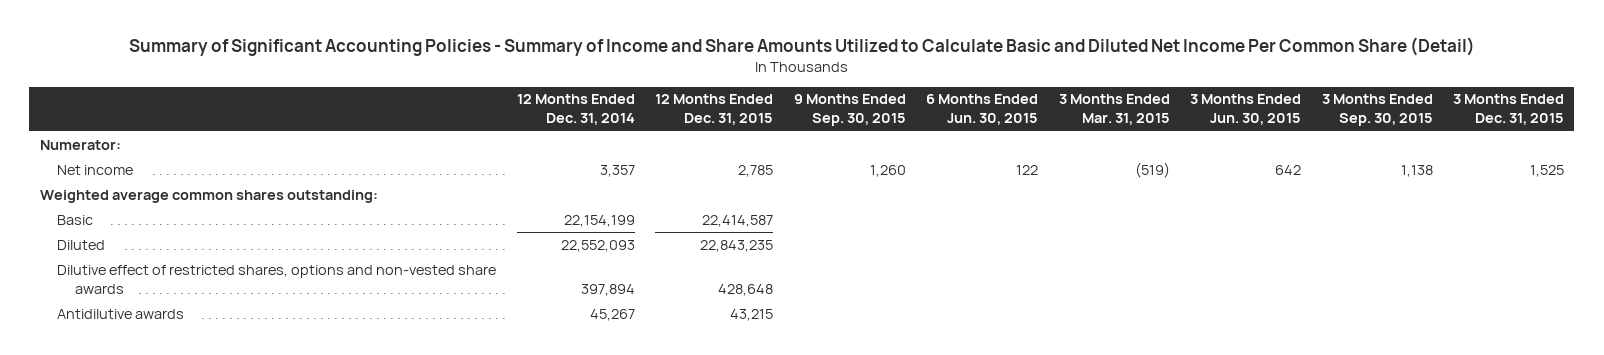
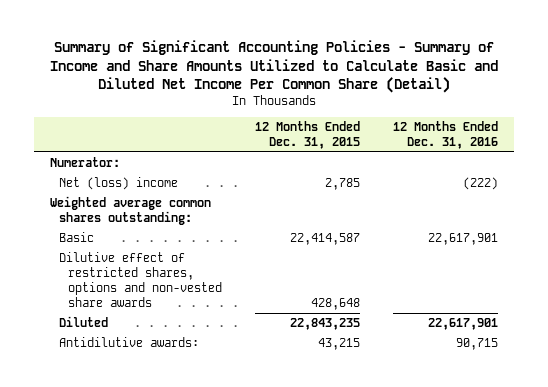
[516,94,635,126] 12 Months Ended Dec. 31, 2014 -> none
[793,94,906,127] 9 Months Ended Sep. 30, 2015 -> none
[926,94,1039,126] 6 Months Ended Jun. 30, 2015 -> none
[1058,94,1170,126] 3 Months Ended Mar. 31, 2015 -> none
[1190,94,1302,126] 3 Months Ended Jun. 30, 2015 -> none
[1321,94,1433,127] 3 Months Ended Sep. 30, 2015 -> none
[1453,94,1565,126] 3 Months Ended Dec. 31, 2015 -> none
none -> [392,120,498,149] 12 Months Ended Dec. 31, 2016
[57,164,134,175] Net income -> [59,177,179,191] Net (loss) income
[57,239,106,250] Diluted -> [59,316,109,328] Diluted
[57,308,185,319] Antidilutive awards -> [59,337,200,348] Antidilutive awards:

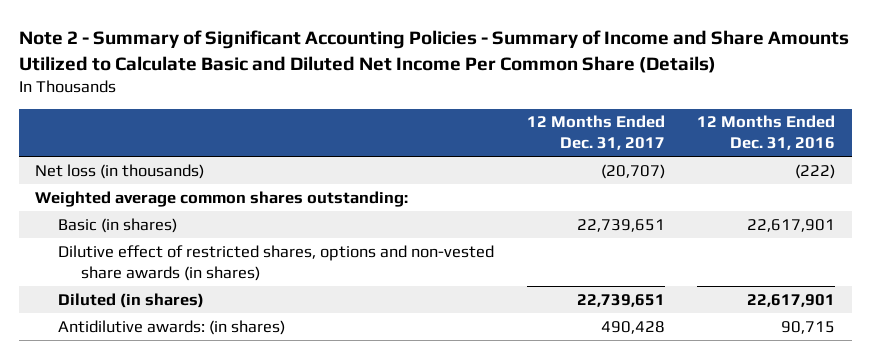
[50,40,499,93] Summary of Significant Accounting Policies - Summary of Income and Share Amounts Utilized to Calculate Basic and Diluted Net Income Per Common Share (Detail) -> [18,30,849,73] Note 2 - Summary of Significant Accounting Policies - Summary of Income and Share Amounts Utilized to Calculate Basic and Diluted Net Income Per Common Share (Details)
[255,120,361,149] 12 Months Ended Dec. 31, 2015 -> none
none -> [526,115,665,151] 12 Months Ended Dec. 31, 2017
[50,157,121,168] Numerator: -> none
[59,177,179,191] Net (loss) income -> [35,163,205,179] Net loss (in thousands)
[59,232,95,243] Basic -> [58,217,178,233] Basic (in shares)
[59,252,223,307] Dilutive effect of restricted shares, options and non-vested share awards -> [58,244,495,281] Dilutive effect of restricted shares, options and non-vested share awards (in shares)
[59,316,109,328] Diluted -> [58,292,205,308] Diluted (in shares)
[59,337,200,348] Antidilutive awards: -> [58,319,286,335] Antidilutive awards: (in shares)

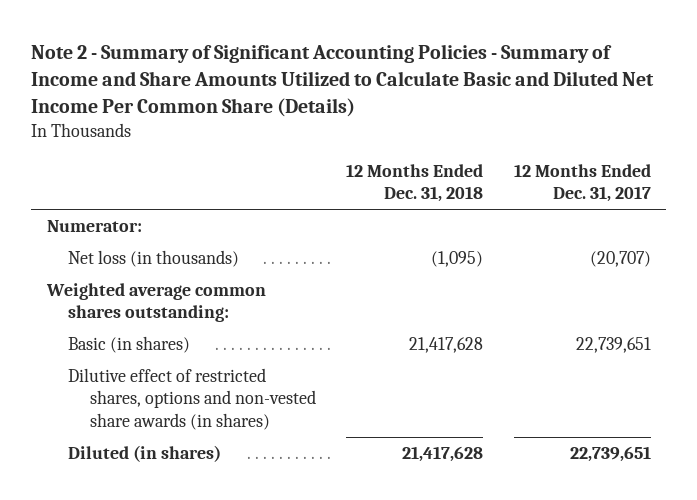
[697,115,836,151] 12 Months Ended Dec. 31, 2016 -> none
none -> [346,163,484,203] 12 Months Ended Dec. 31, 2018
none -> [46,219,142,232] Numerator:
[58,319,286,335] Antidilutive awards: (in shares) -> none

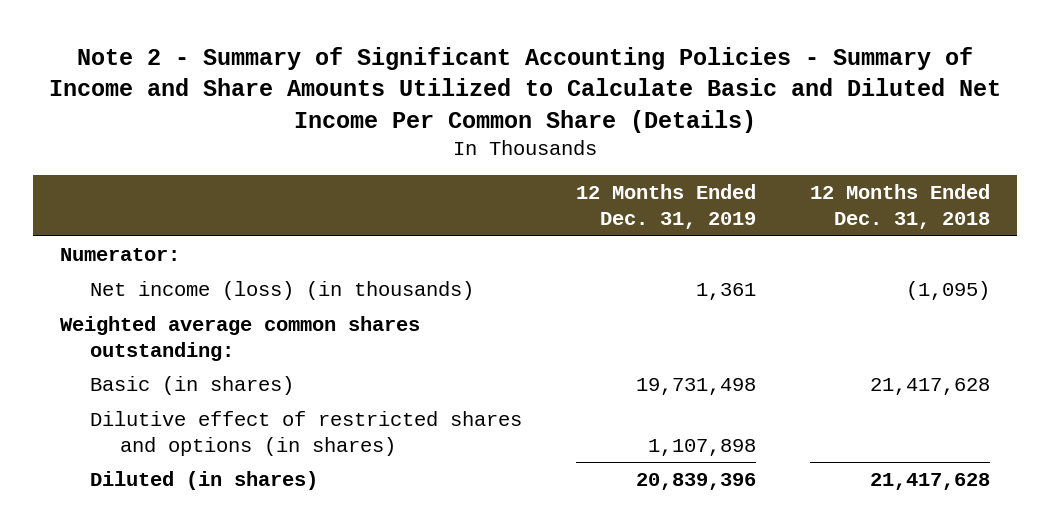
[513,163,651,203] 12 Months Ended Dec. 31, 2017 -> none
none -> [576,184,757,230] 12 Months Ended Dec. 31, 2019
[68,249,240,267] Net loss (in thousands) -> [89,280,474,300] Net income (loss) (in thousands)
[68,367,317,431] Dilutive effect of restricted shares, options and non-vested share awards (in shares) -> [89,410,522,456] Dilutive effect of restricted shares and options (in shares)

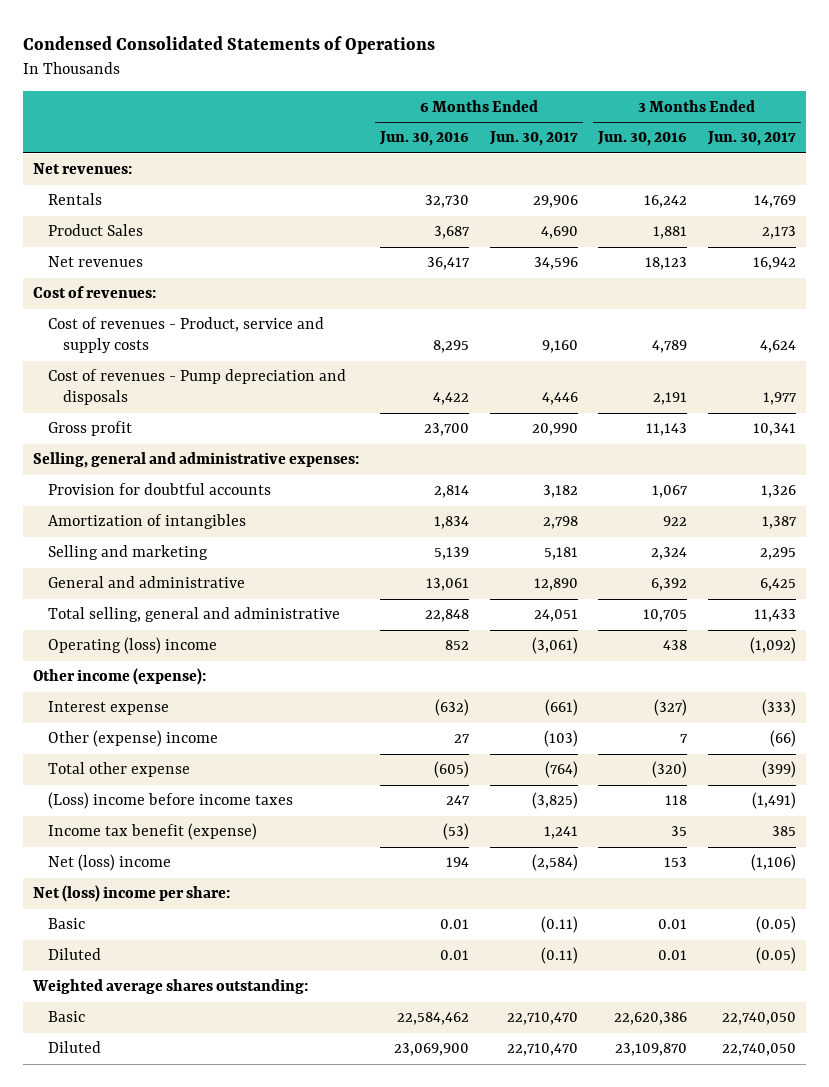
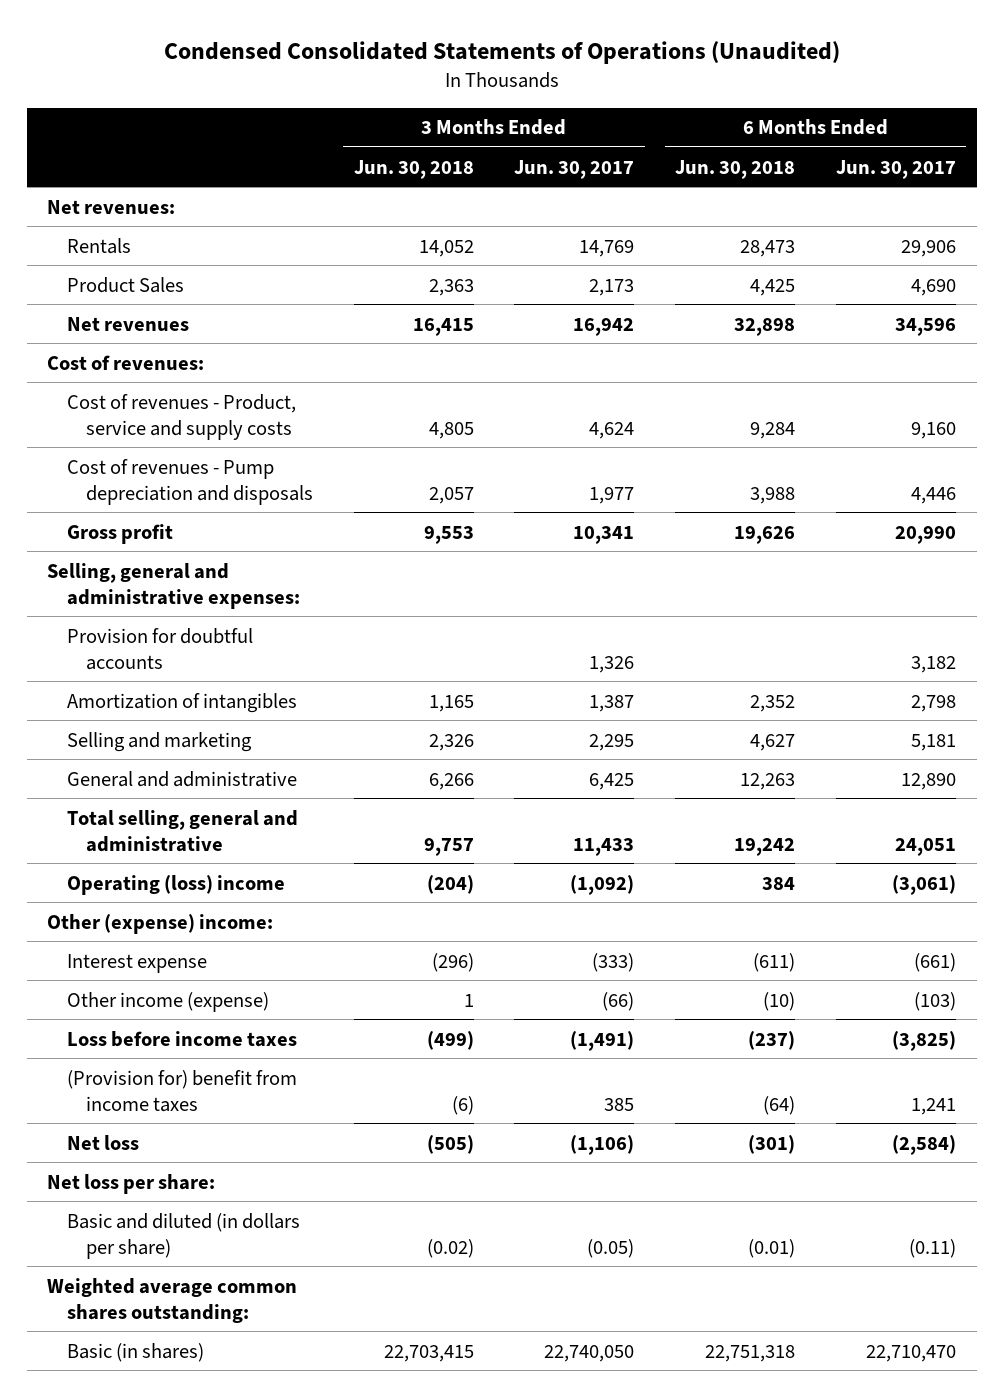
[23,36,436,55] Condensed Consolidated Statements of Operations -> [163,40,840,64] Condensed Consolidated Statements of Operations (Unaudited)
[379,131,470,147] Jun. 30, 2016 -> none
[597,131,688,147] Jun. 30, 2016 -> none
none -> [353,159,474,179] Jun. 30, 2018
none -> [675,159,796,179] Jun. 30, 2018
[33,668,207,686] Other income (expense): -> [47,913,274,934] Other (expense) income:
[48,762,191,778] Total other expense -> none
[48,948,102,961] Diluted -> none
[48,1041,102,1054] Diluted -> none
[48,730,219,748] Other (expense) income -> [66,991,269,1012] Other income (expense)
[48,792,294,810] (Loss) income before income taxes -> [66,1030,297,1047] Loss before income taxes
[48,823,258,841] Income tax benefit (expense) -> [66,1069,297,1112] (Provision for) benefit from income taxes
[48,854,172,872] Net (loss) income -> [66,1134,139,1150] Net loss
[33,885,231,903] Net (loss) income per share: -> [47,1173,216,1194] Net loss per share:
[48,918,86,930] Basic -> [66,1212,300,1259] Basic and diluted (in dollars per share)
[32,979,309,995] Weighted average shares outstanding: -> [47,1277,298,1323] Weighted average common shares outstanding:
[48,1011,86,1023] Basic -> [66,1342,204,1362] Basic (in shares)

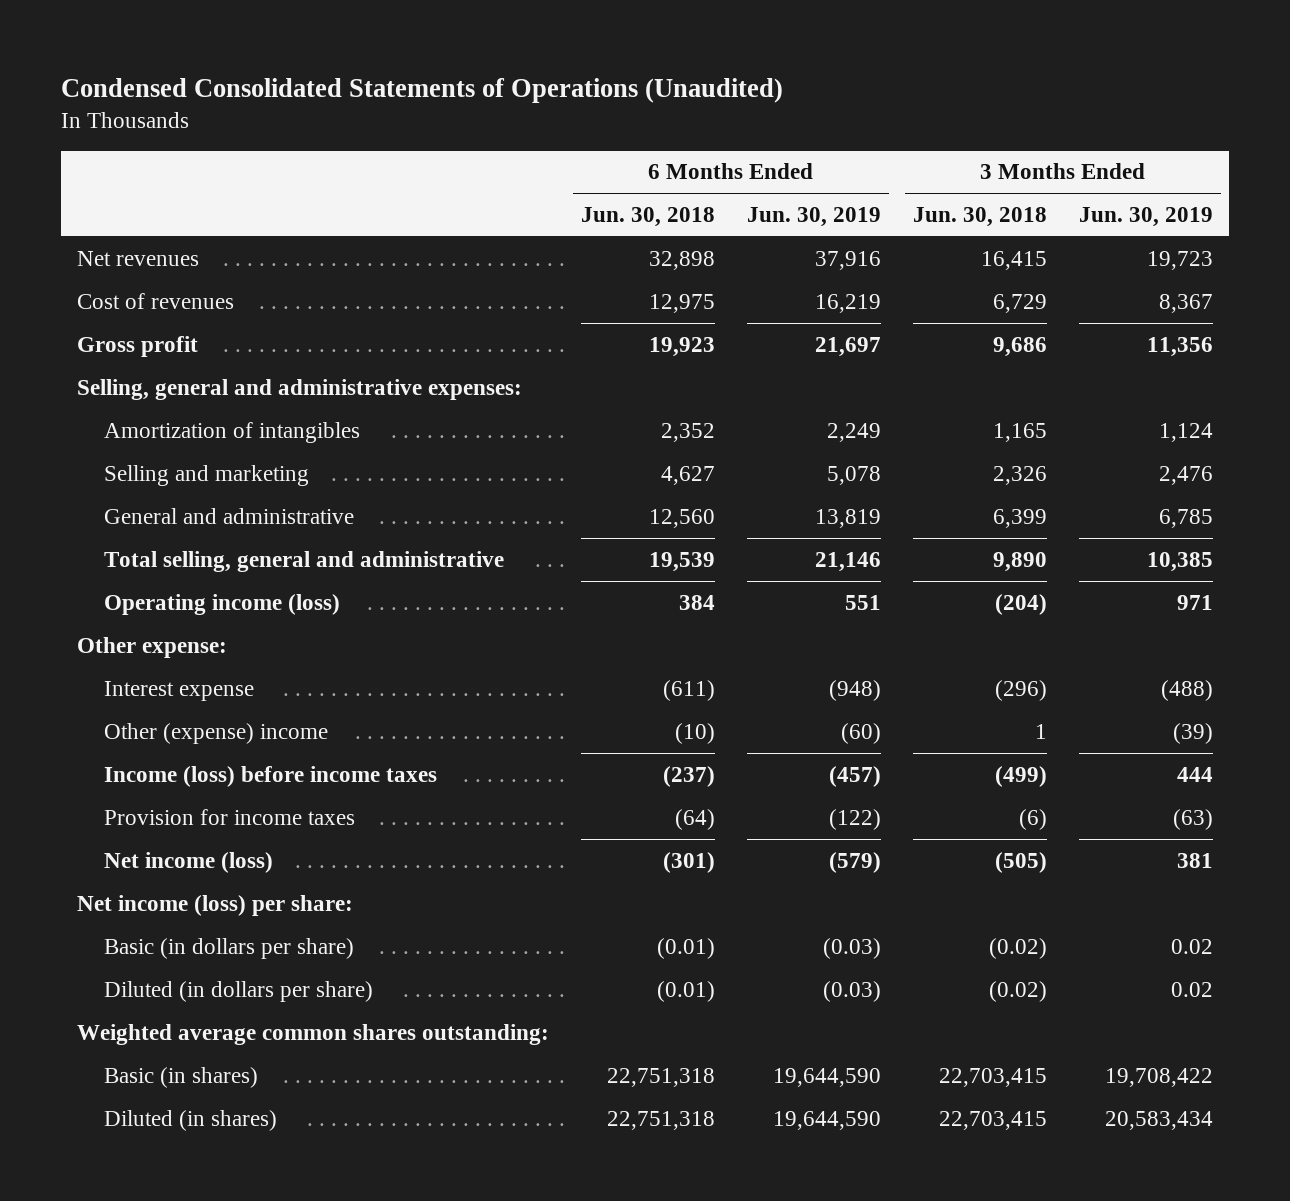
[514,159,635,179] Jun. 30, 2017 -> none
[836,159,957,179] Jun. 30, 2017 -> none
none -> [747,206,882,227] Jun. 30, 2019
none -> [1078,206,1213,227] Jun. 30, 2019
[47,199,176,214] Net revenues: -> none
[66,237,131,254] Rentals -> none
[66,276,184,293] Product Sales -> none
[47,354,205,370] Cost of revenues: -> none
[66,458,313,505] Cost of revenues - Pump depreciation and disposals -> none
[66,393,296,440] Cost of revenues - Product, service and supply costs -> [77,292,235,309] Cost of revenues
[428,421,474,439] 4,805 -> [993,293,1048,313] 6,729
[750,421,796,439] 9,284 -> [649,293,716,313] 12,975
[423,525,474,544] 9,553 -> [993,336,1048,357] 9,686
[734,525,796,544] 19,626 -> [649,336,716,357] 19,923
[66,627,253,670] Provision for doubtful accounts -> none
[428,772,474,790] 6,266 -> [993,508,1048,528] 6,399
[740,772,796,790] 12,263 -> [649,508,716,528] 12,560
[423,837,474,856] 9,757 -> [993,551,1048,572] 9,890
[734,837,796,856] 19,242 -> [649,551,716,572] 19,539
[66,874,285,895] Operating (loss) income -> [104,593,341,615] Operating income (loss)
[47,913,274,934] Other (expense) income: -> [77,636,228,658] Other expense:
[66,991,269,1012] Other income (expense) -> [104,722,329,744] Other (expense) income
[66,1030,297,1047] Loss before income taxes -> [104,765,438,787] Income (loss) before income taxes
[66,1069,297,1112] (Provision for) benefit from income taxes -> [104,808,356,825] Provision for income taxes
[66,1134,139,1150] Net loss -> [104,851,274,873] Net income (loss)
[47,1173,216,1194] Net loss per share: -> [77,894,354,916] Net income (loss) per share:
[66,1212,300,1259] Basic and diluted (in dollars per share) -> [104,937,355,959] Basic (in dollars per share)
none -> [104,980,374,1002] Diluted (in dollars per share)
none -> [104,1109,278,1131] Diluted (in shares)

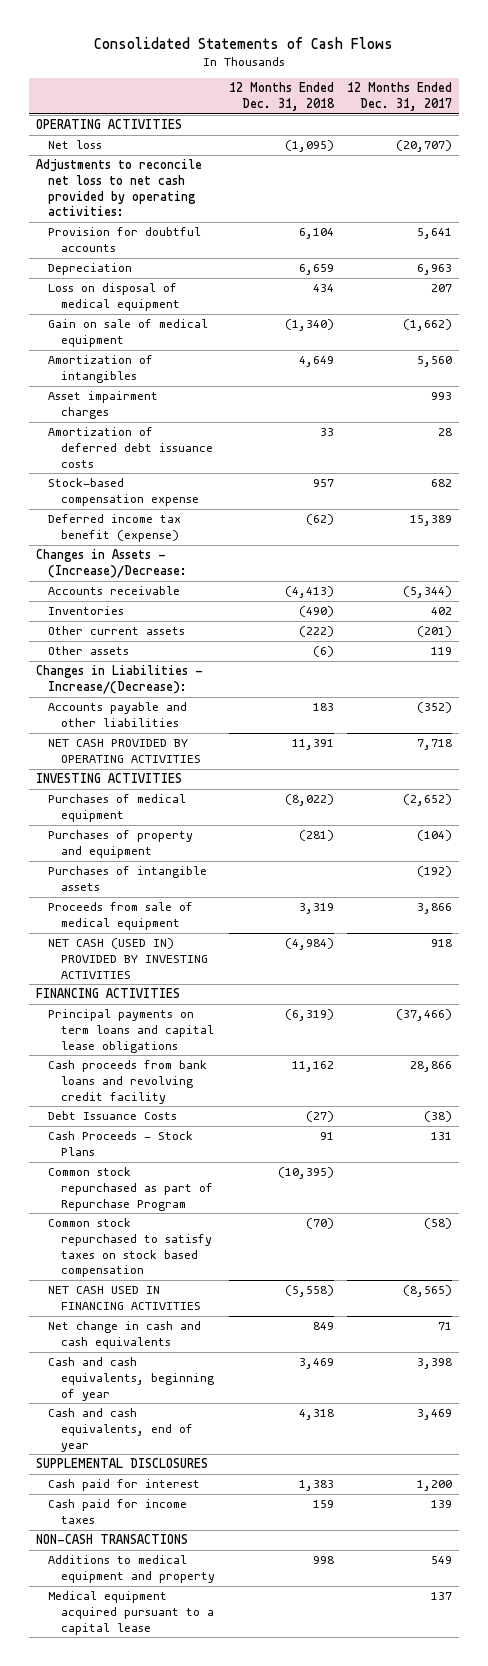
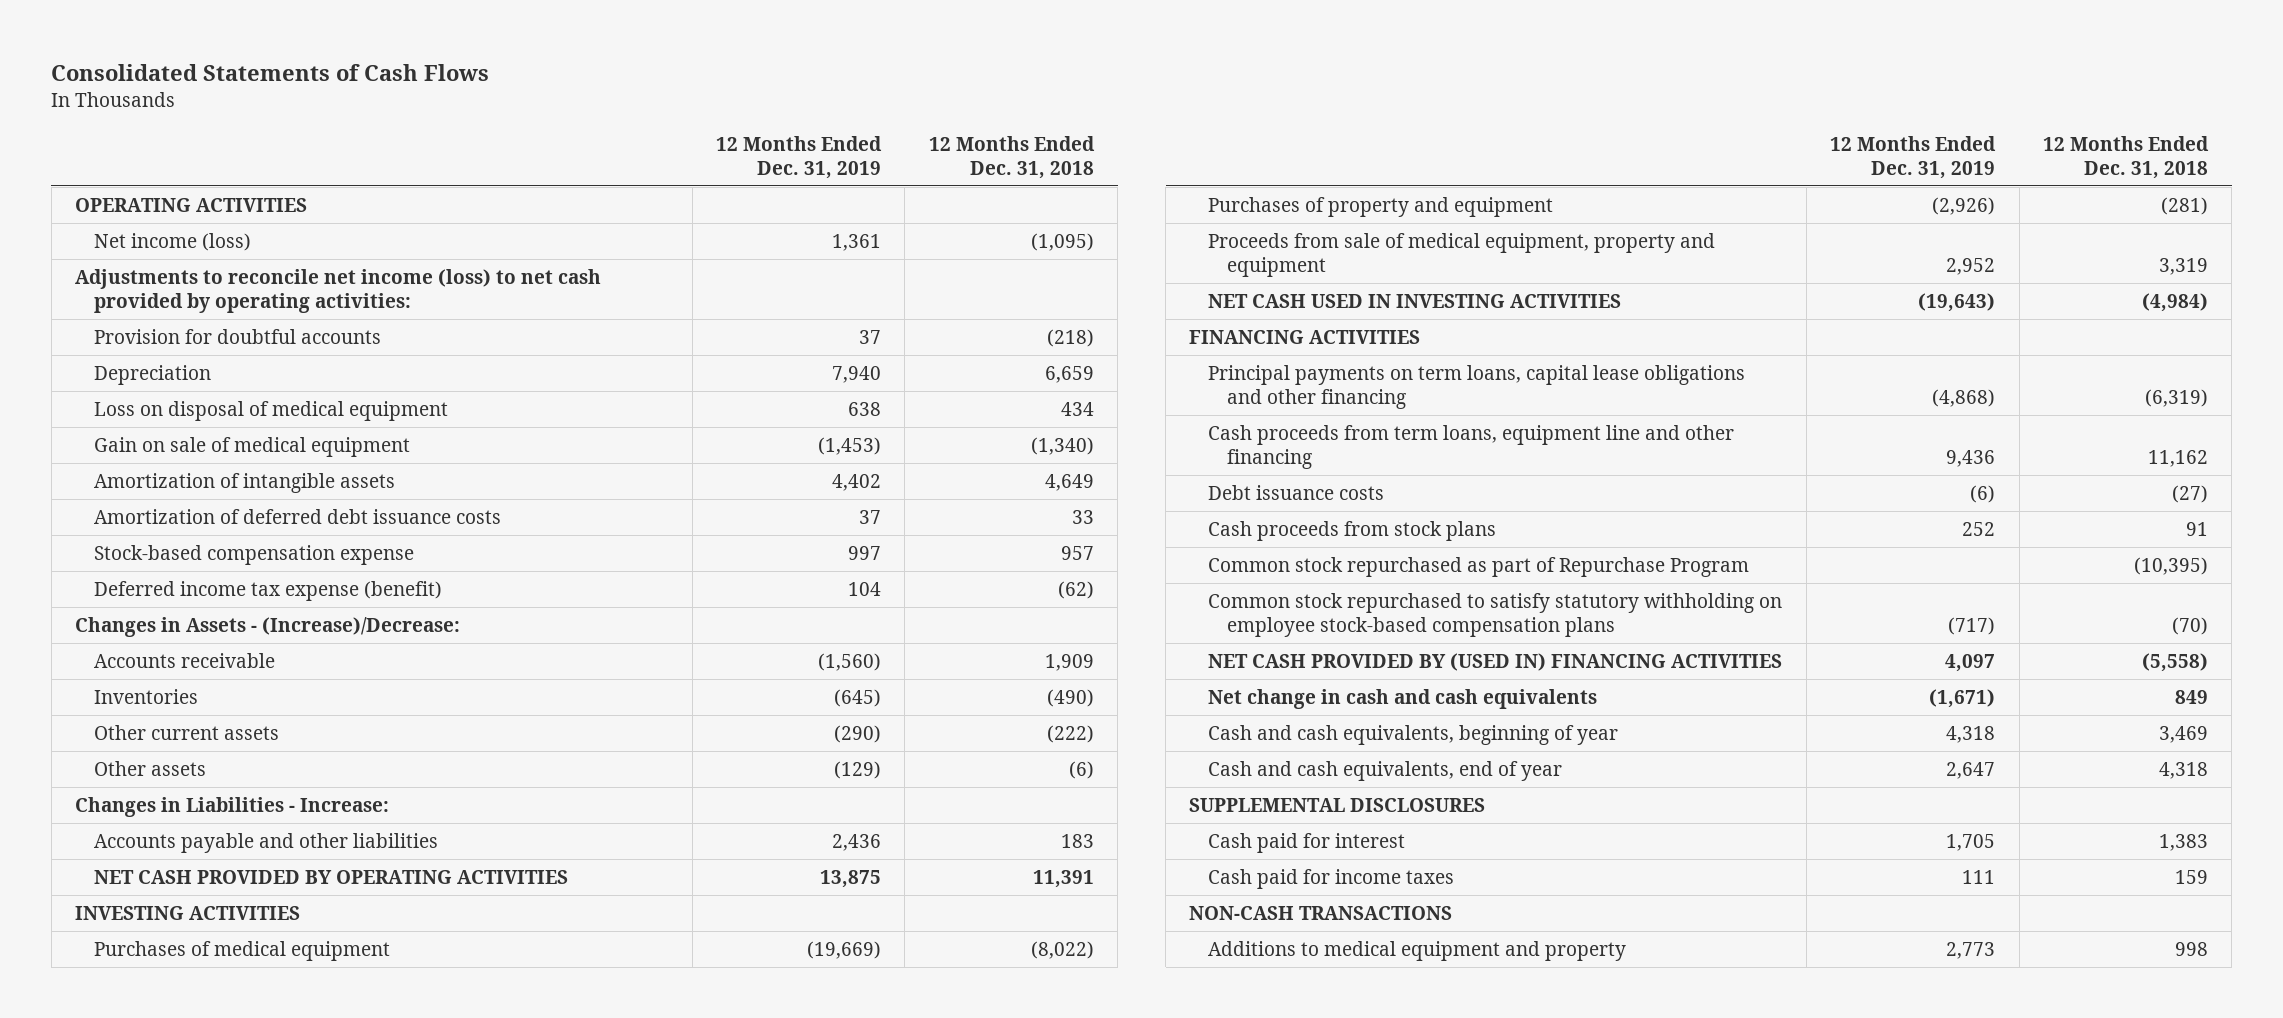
[347,82,453,112] 12 Months Ended Dec. 31, 2017 -> none
none -> [716,136,883,179] 12 Months Ended Dec. 31, 2019
[48,140,103,150] Net loss -> [94,232,252,251] Net income (loss)
[36,159,203,217] Adjustments to reconcile net loss to net cash provided by operating activities: -> [75,268,602,313] Adjustments to reconcile net income (loss) to net cash provided by operating activities:
[298,228,334,240] 6,104 -> [1046,328,1094,347] (218)
[48,391,159,419] Asset impairment charges -> none
[48,355,154,383] Amortization of intangibles -> [94,472,396,493] Amortization of intangible assets
[48,514,182,542] Deferred income tax benefit (expense) -> [94,580,443,601] Deferred income tax expense (benefit)
[284,586,334,599] (4,413) -> [1044,653,1094,671] 1,909
[36,665,204,694] Changes in Liabilities - Increase/(Decrease): -> [75,796,390,817] Changes in Liabilities - Increase:
[48,866,208,891] Purchases of intangible assets -> none
[48,902,194,930] Proceeds from sale of medical equipment -> [1208,232,1716,277] Proceeds from sale of medical equipment, property and equipment
[48,938,208,979] NET CASH (USED IN) PROVIDED BY INVESTING ACTIVITIES -> [1208,293,1622,308] NET CASH USED IN INVESTING ACTIVITIES
[48,1009,214,1053] Principal payments on term loans and capital lease obligations -> [1208,364,1746,409] Principal payments on term loans, capital lease obligations and other financing
[48,1060,208,1104] Cash proceeds from bank loans and revolving credit facility -> [1208,424,1735,469] Cash proceeds from term loans, equipment line and other financing
[48,1111,178,1121] Debt Issuance Costs -> [1208,484,1385,500] Debt issuance costs
[48,1131,194,1156] Cash Proceeds - Stock Plans -> [1208,520,1497,541] Cash proceeds from stock plans
[48,1218,212,1278] Common stock repurchased to satisfy taxes on stock based compensation -> [1208,592,1783,637] Common stock repurchased to satisfy statutory withholding on employee stock-based compensation plans
[48,1286,201,1310] NET CASH USED IN FINANCING ACTIVITIES -> [1208,652,1783,671] NET CASH PROVIDED BY (USED IN) FINANCING ACTIVITIES
[48,1591,214,1635] Medical equipment acquired pursuant to a capital lease -> none

